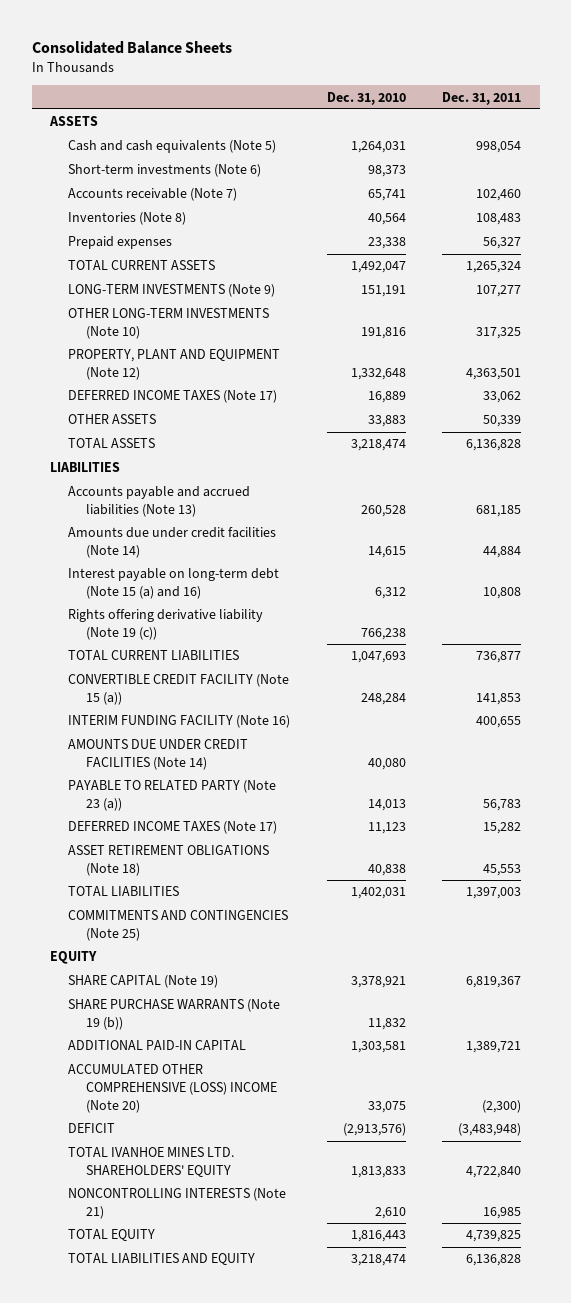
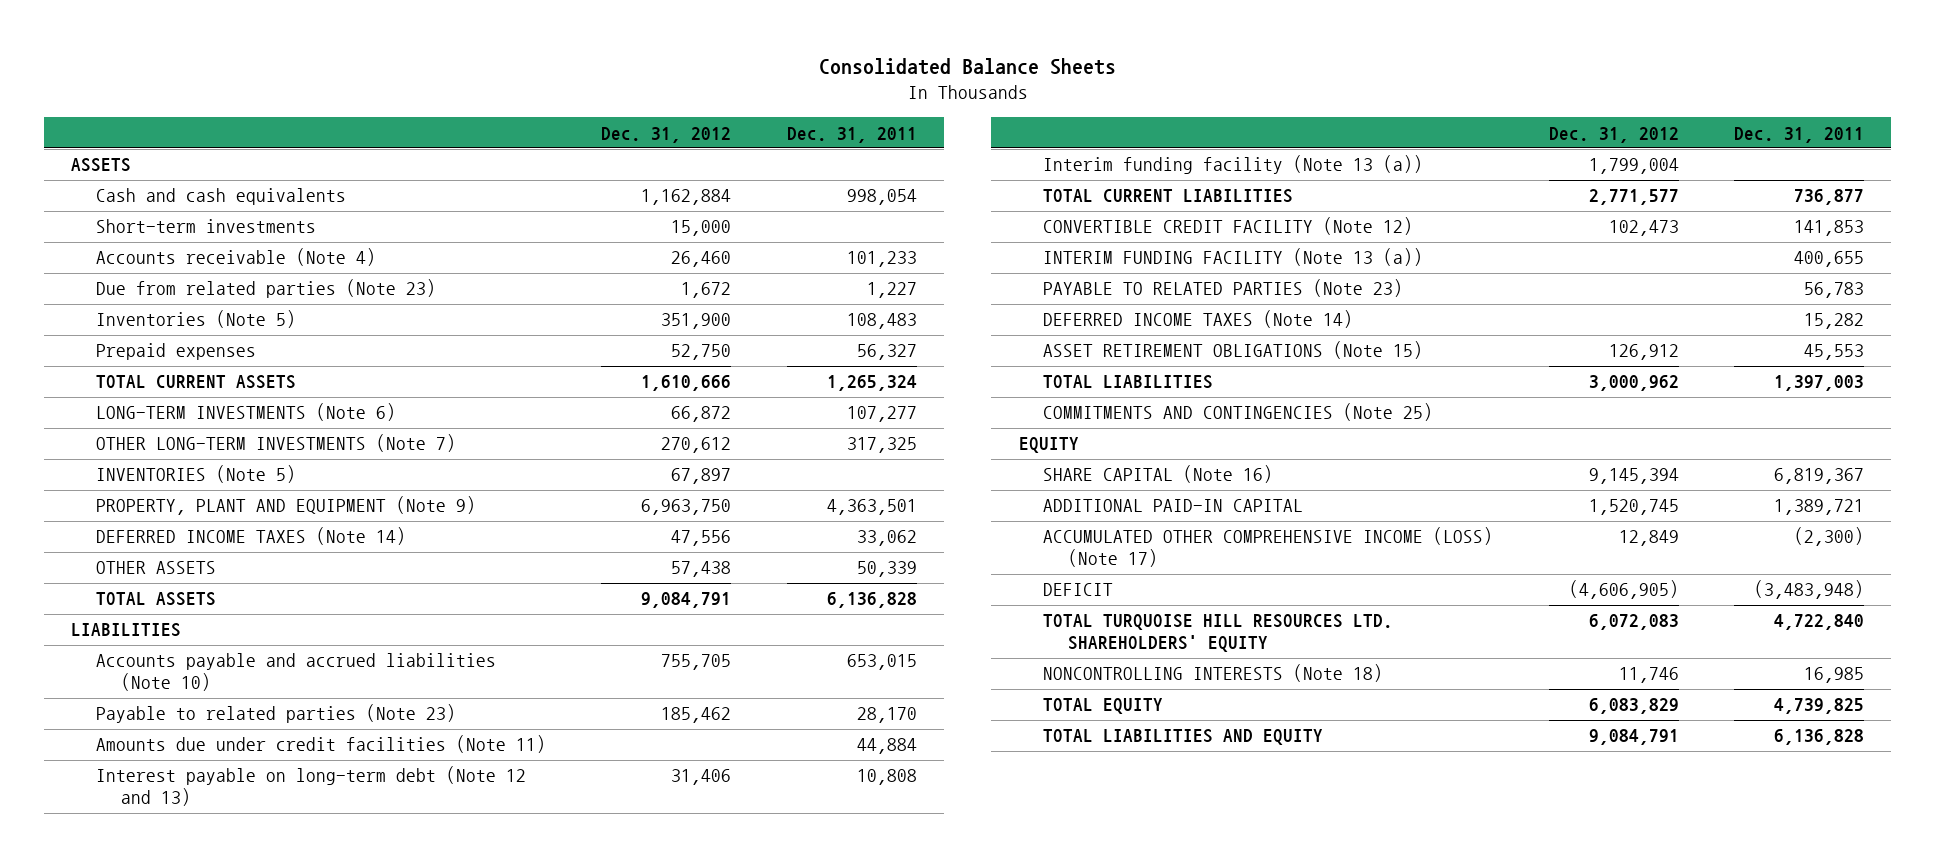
[326,91,406,105] Dec. 31, 2010 -> none
none -> [601,126,732,143] Dec. 31, 2012
[67,140,276,154] Cash and cash equivalents (Note 5) -> [96,188,347,206] Cash and cash equivalents
[67,164,261,178] Short-term investments (Note 6) -> [96,219,317,234] Short-term investments
[67,188,237,202] Accounts receivable (Note 7) -> [96,248,377,267] Accounts receivable (Note 4)
[476,189,522,202] 102,460 -> [846,251,917,268] 101,233
none -> [96,279,437,299] Due from related parties (Note 23)
[67,212,186,226] Inventories (Note 8) -> [96,310,297,329] Inventories (Note 5)
[67,284,275,298] LONG-TERM INVESTMENTS (Note 9) -> [96,403,397,422] LONG-TERM INVESTMENTS (Note 6)
[67,308,269,340] OTHER LONG-TERM INVESTMENTS (Note 10) -> [96,434,457,453] OTHER LONG-TERM INVESTMENTS (Note 7)
none -> [96,465,297,484] INVENTORIES (Note 5)
[67,349,280,381] PROPERTY, PLANT AND EQUIPMENT (Note 12) -> [96,496,477,516] PROPERTY, PLANT AND EQUIPMENT (Note 9)
[67,390,277,404] DEFERRED INCOME TAXES (Note 17) -> [96,527,407,546] DEFERRED INCOME TAXES (Note 14)
[67,609,263,641] Rights offering derivative liability (Note 19 (c)) -> none
[67,486,250,518] Accounts payable and accrued liabilities (Note 13) -> [96,653,497,692] Accounts payable and accrued liabilities (Note 10)
[476,505,522,518] 681,185 -> [846,654,917,671] 653,015
none -> [96,704,457,724] Payable to related parties (Note 23)
[67,527,276,559] Amounts due under credit facilities (Note 14) -> [96,735,547,754] Amounts due under credit facilities (Note 11)
[67,568,279,600] Interest payable on long-term debt (Note 15 (a) and 16) -> [96,766,527,807] Interest payable on long-term debt (Note 12 and 13)
none -> [1043,155,1424,175] Interim funding facility (Note 13 (a))
[67,739,248,771] AMOUNTS DUE UNDER CREDIT FACILITIES (Note 14) -> none
[67,674,289,706] CONVERTIBLE CREDIT FACILITY (Note 15 (a)) -> [1043,217,1414,236] CONVERTIBLE CREDIT FACILITY (Note 12)
[67,715,290,729] INTERIM FUNDING FACILITY (Note 16) -> [1043,248,1424,267] INTERIM FUNDING FACILITY (Note 13 (a))
[67,780,276,812] PAYABLE TO RELATED PARTY (Note 23 (a)) -> [1043,279,1404,298] PAYABLE TO RELATED PARTIES (Note 23)
[67,821,277,835] DEFERRED INCOME TAXES (Note 17) -> [1043,310,1354,329] DEFERRED INCOME TAXES (Note 14)
[67,845,269,877] ASSET RETIREMENT OBLIGATIONS (Note 18) -> [1043,341,1424,360] ASSET RETIREMENT OBLIGATIONS (Note 15)
[67,999,280,1031] SHARE PURCHASE WARRANTS (Note 19 (b)) -> none
[67,975,218,989] SHARE CAPITAL (Note 19) -> [1043,465,1274,484] SHARE CAPITAL (Note 16)
[67,1064,277,1113] ACCUMULATED OTHER COMPREHENSIVE (LOSS) INCOME (Note 20) -> [1043,527,1494,568] ACCUMULATED OTHER COMPREHENSIVE INCOME (LOSS) (Note 17)
[67,1147,234,1178] TOTAL IVANHOE MINES LTD. SHAREHOLDERS' EQUITY -> [1043,614,1394,653] TOTAL TURQUOISE HILL RESOURCES LTD. SHAREHOLDERS' EQUITY
[67,1188,286,1220] NONCONTROLLING INTERESTS (Note 21) -> [1043,664,1384,683] NONCONTROLLING INTERESTS (Note 18)

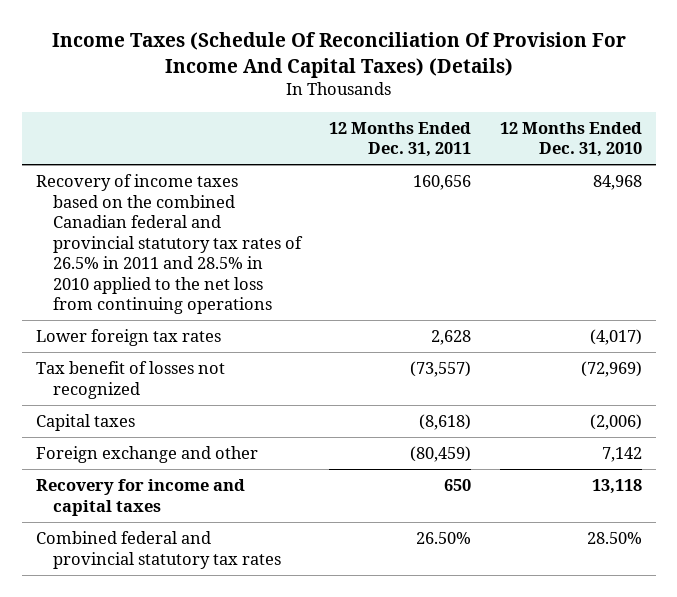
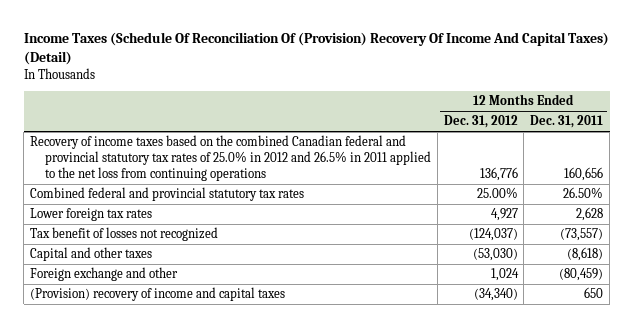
[51,32,626,78] Income Taxes (Schedule Of Reconciliation Of Provision For Income And Capital Taxes) (Details) -> [23,31,609,66] Income Taxes (Schedule Of Reconciliation Of (Provision) Recovery Of Income And Capital Taxes) (Detail)
[499,121,642,158] 12 Months Ended Dec. 31, 2010 -> none
none -> [443,115,518,129] Dec. 31, 2012
[35,174,303,315] Recovery of income taxes based on the combined Canadian federal and provincial statutory tax rates of 26.5% in 2011 and 28.5% in 2010 applied to the net loss from continuing operations -> [30,135,431,182] Recovery of income taxes based on the combined Canadian federal and provincial statutory tax rates of 25.0% in 2012 and 26.5% in 2011 applied to the net loss from continuing operations
[35,531,281,569] Combined federal and provincial statutory tax rates -> [30,187,305,202] Combined federal and provincial statutory tax rates
[35,414,135,432] Capital taxes -> [30,247,153,262] Capital and other taxes
[35,479,245,516] Recovery for income and capital taxes -> [30,287,286,302] (Provision) recovery of income and capital taxes

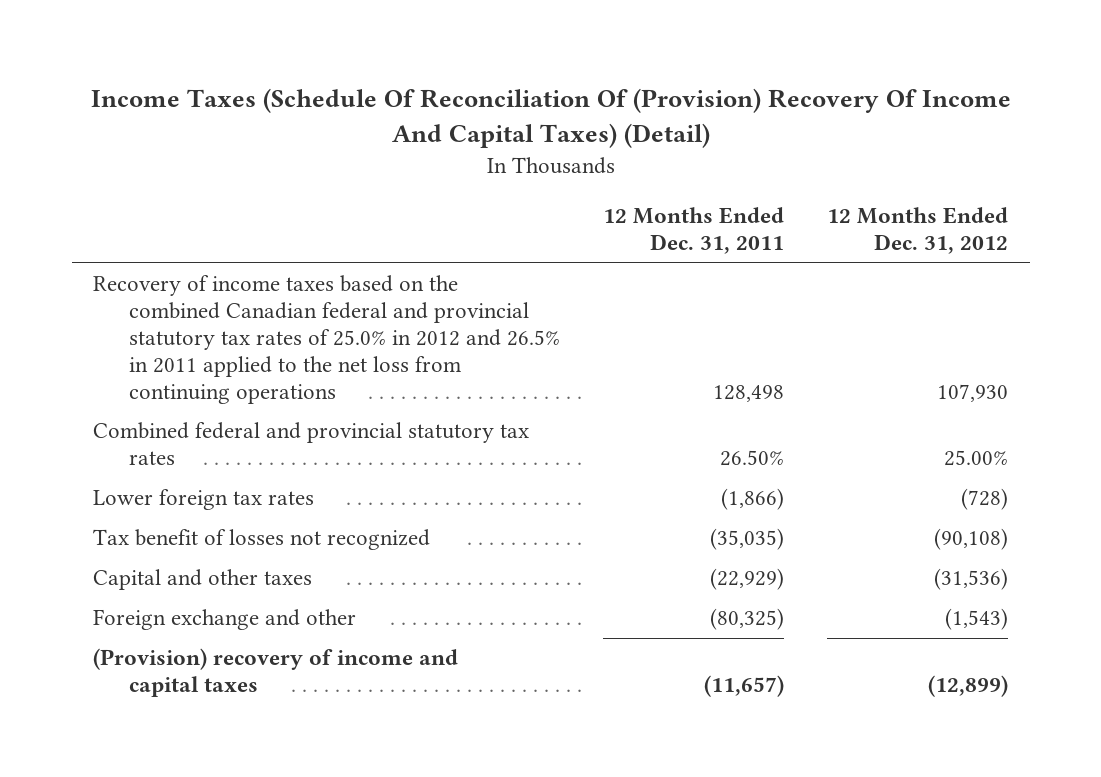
[479,167,518,182] 136,776 -> [937,383,1009,402] 107,930
[564,167,604,182] 160,656 -> [713,384,785,402] 128,498
[490,208,518,222] 4,927 -> [961,488,1009,511] (728)
[576,207,604,222] 2,628 -> [721,488,785,511] (1,866)
[468,228,518,242] (124,037) -> [934,528,1009,551] (90,108)
[560,228,604,242] (73,557) -> [710,528,785,551] (35,035)
[472,248,518,262] (53,030) -> [934,568,1009,591] (31,536)
[567,247,604,262] (8,618) -> [710,568,785,591] (22,929)
[490,268,519,282] 1,024 -> [945,608,1009,631] (1,543)
[559,268,604,282] (80,459) -> [710,608,785,631] (80,325)
[473,288,518,302] (34,340) -> [928,675,1009,698] (12,899)
[584,287,604,299] 650 -> [704,675,785,698] (11,657)

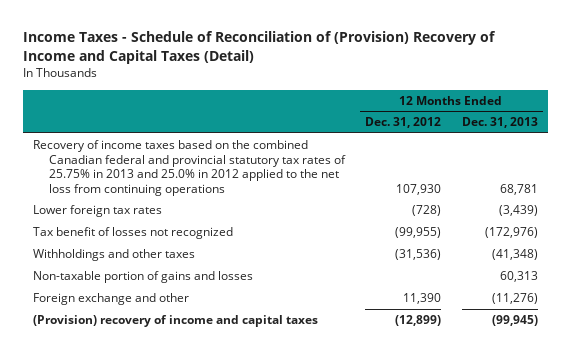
[90,88,1011,149] Income Taxes (Schedule Of Reconciliation Of (Provision) Recovery Of Income And Capital Taxes) (Detail) -> [23,31,497,64] Income Taxes - Schedule of Reconciliation of (Provision) Recovery of Income and Capital Taxes (Detail)
[603,207,785,255] 12 Months Ended Dec. 31, 2011 -> none
none -> [461,117,538,129] Dec. 31, 2013
[93,422,530,466] Combined federal and provincial statutory tax rates -> none
[93,275,561,404] Recovery of income taxes based on the combined Canadian federal and provincial statutory tax rates of 25.0% in 2012 and 26.5% in 2011 applied to the net loss from continuing operations -> [33,140,347,197] Recovery of income taxes based on the combined Canadian federal and provincial statutory tax rates of 25.75% in 2013 and 25.0% in 2012 applied to the net loss from continuing operations
[934,528,1009,551] (90,108) -> [395,227,442,239] (99,955)
[93,569,313,591] Capital and other taxes -> [33,249,196,262] Withholdings and other taxes
none -> [33,271,254,284] Non-taxable portion of gains and losses
[945,608,1009,631] (1,543) -> [403,293,442,305] 11,390

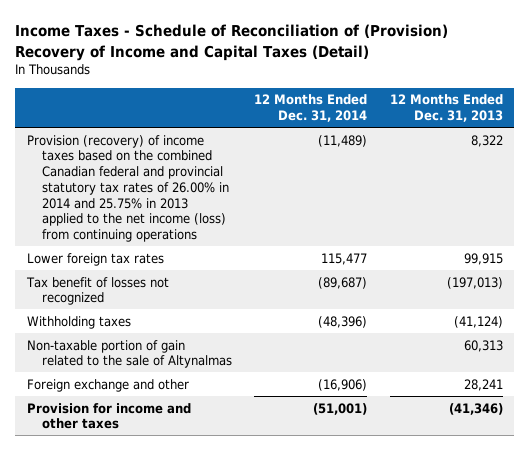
[365,117,442,129] Dec. 31, 2012 -> none
none -> [254,94,368,123] 12 Months Ended Dec. 31, 2014
[33,140,347,197] Recovery of income taxes based on the combined Canadian federal and provincial statutory tax rates of 25.75% in 2013 and 25.0% in 2012 applied to the net loss from continuing operations -> [26,134,230,242] Provision (recovery) of income taxes based on the combined Canadian federal and provincial statutory tax rates of 26.00% in 2014 and 25.75% in 2013 applied to the net income (loss) from continuing operations
[499,184,538,196] 68,781 -> [470,134,503,147] 8,322
[498,205,538,217] (3,439) -> [463,252,503,265] 99,915
[484,227,538,239] (172,976) -> [446,276,503,289] (197,013)
[33,249,196,262] Withholdings and other taxes -> [26,315,131,329] Withholding taxes
[491,249,538,261] (41,348) -> [453,315,503,328] (41,124)
[33,271,254,284] Non-taxable portion of gains and losses -> [26,339,233,369] Non-taxable portion of gain related to the sale of Altynalmas
[491,293,538,305] (11,276) -> [463,378,503,391] 28,241
[33,315,319,328] (Provision) recovery of income and capital taxes -> [26,402,191,430] Provision for income and other taxes
[491,315,538,327] (99,945) -> [448,402,503,415] (41,346)

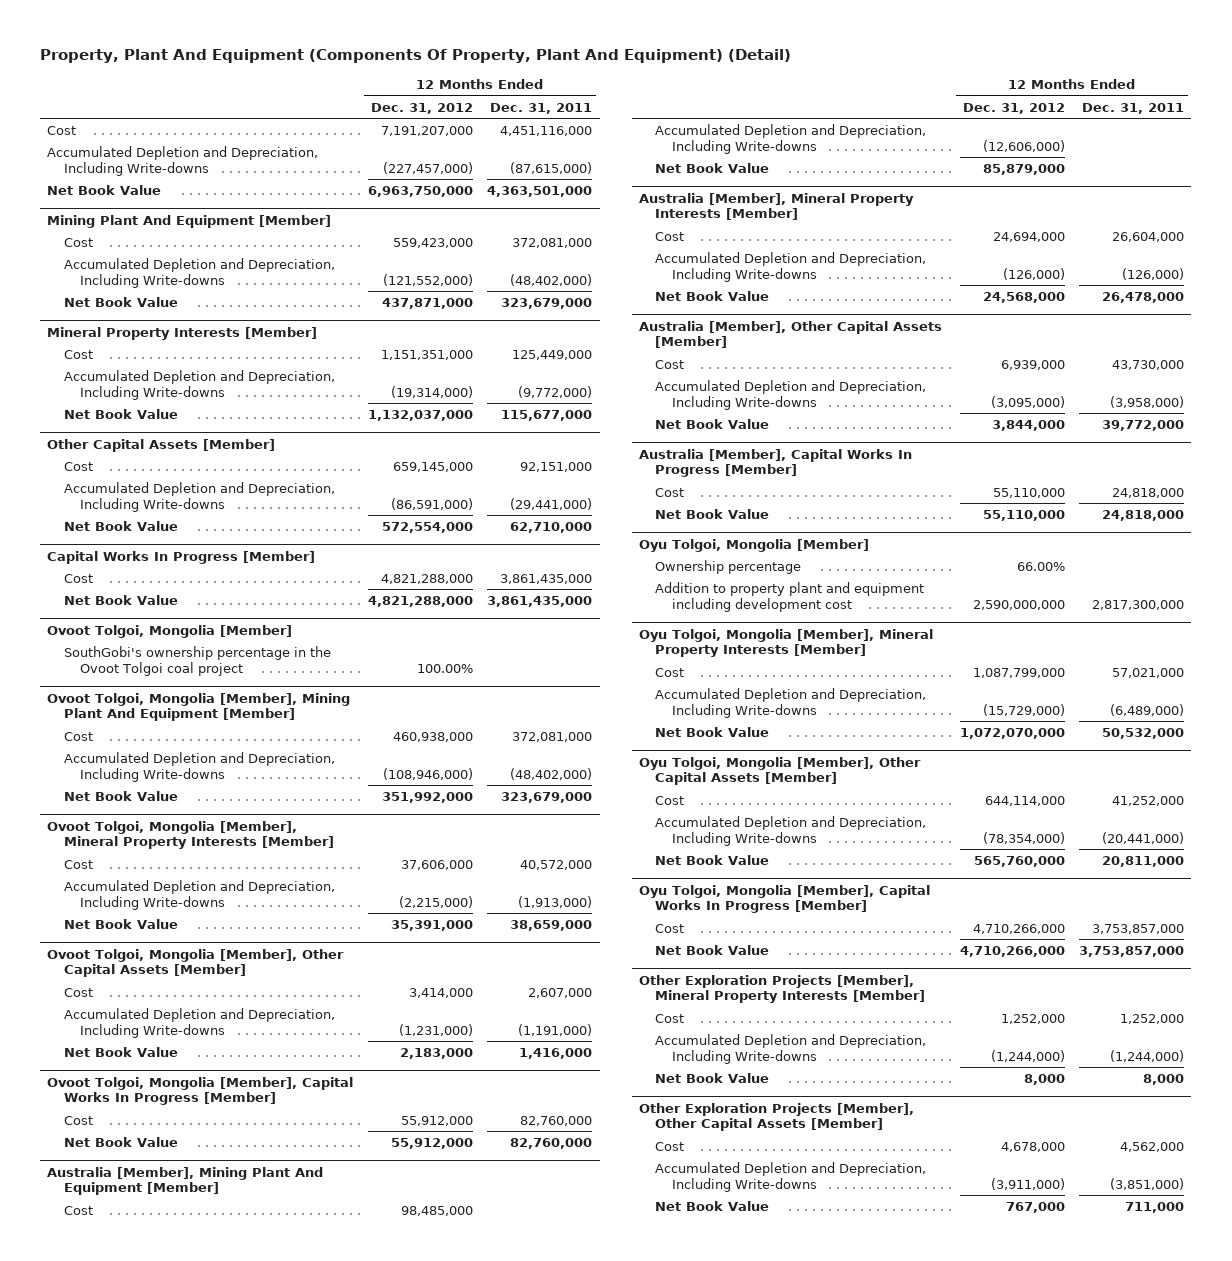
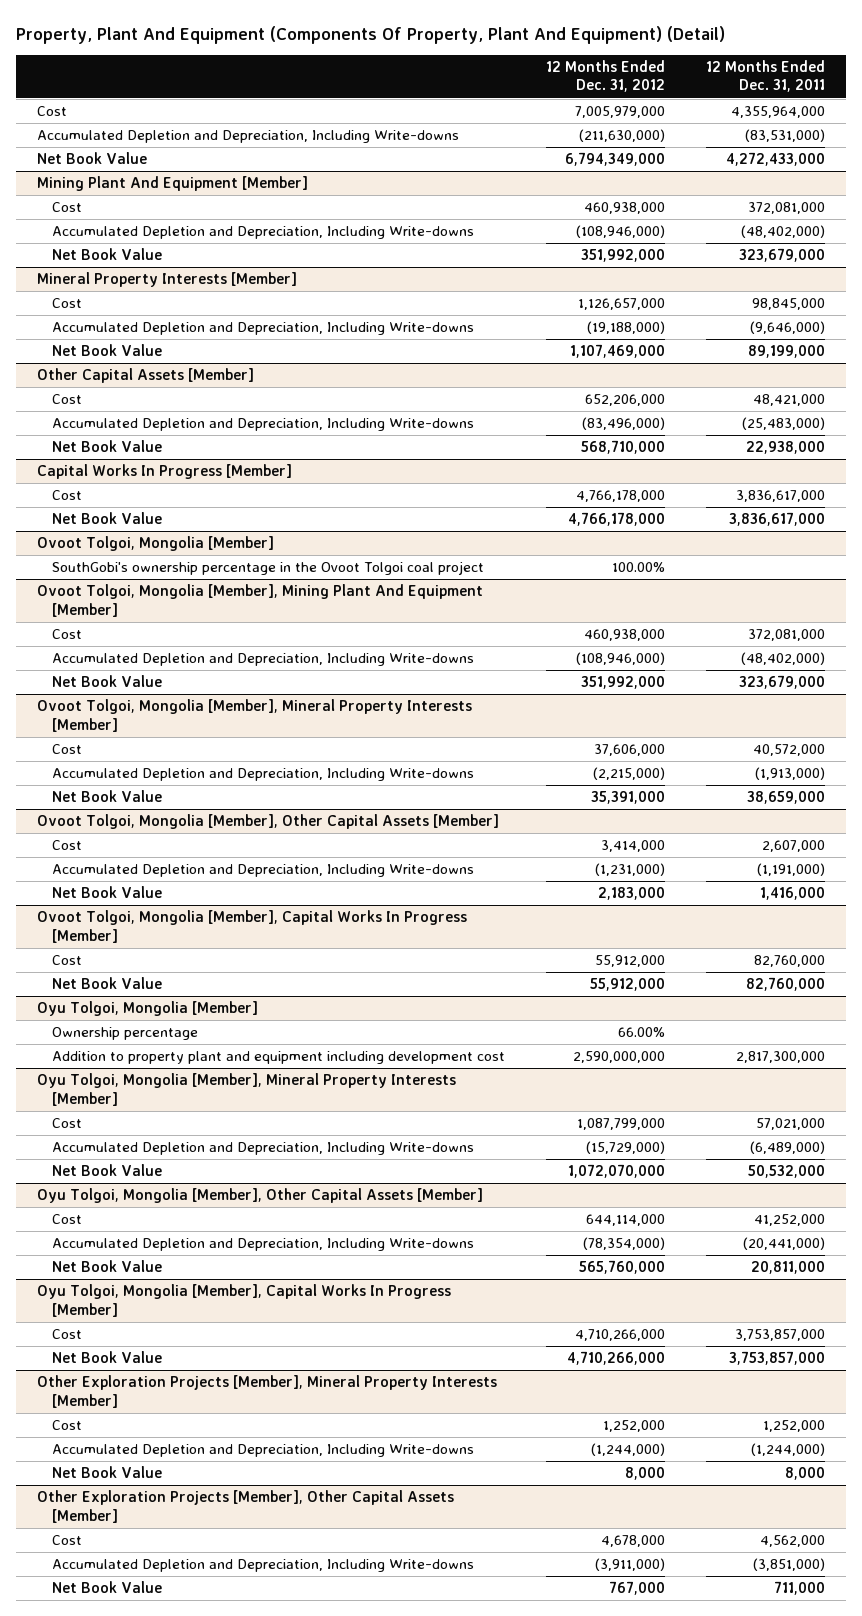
[380,125,473,136] 7,191,207,000 -> [574,106,665,119] 7,005,979,000
[500,125,593,136] 4,451,116,000 -> [731,106,826,119] 4,355,964,000
[382,161,473,174] (227,457,000) -> [578,129,665,143] (211,630,000)
[510,161,593,174] (87,615,000) -> [745,129,826,143] (83,531,000)
[367,185,473,197] 6,963,750,000 -> [564,152,665,167] 6,794,349,000
[487,185,593,197] 4,363,501,000 -> [726,152,826,167] 4,272,433,000
[392,237,473,248] 559,423,000 -> [583,202,665,215] 460,938,000
[382,273,473,286] (121,552,000) -> [575,225,665,239] (108,946,000)
[381,297,473,309] 437,871,000 -> [580,249,665,263] 351,992,000
[380,349,473,360] 1,151,351,000 -> [577,298,665,311] 1,126,657,000
[512,349,593,360] 125,449,000 -> [752,298,826,311] 98,845,000
[390,385,473,398] (19,314,000) -> [586,321,665,335] (19,188,000)
[518,385,593,398] (9,772,000) -> [750,321,826,335] (9,646,000)
[367,409,473,421] 1,132,037,000 -> [569,344,665,359] 1,107,469,000
[501,409,593,421] 115,677,000 -> [748,345,826,359] 89,199,000
[392,461,473,472] 659,145,000 -> [584,394,665,407] 652,206,000
[520,461,593,472] 92,151,000 -> [753,394,826,407] 48,421,000
[390,497,473,510] (86,591,000) -> [581,417,665,431] (83,496,000)
[510,497,593,510] (29,441,000) -> [742,417,826,431] (25,483,000)
[381,521,473,533] 572,554,000 -> [580,440,665,455] 568,710,000
[510,521,593,533] 62,710,000 -> [746,441,826,455] 22,938,000
[380,573,473,584] 4,821,288,000 -> [575,490,665,503] 4,766,178,000
[500,573,593,584] 3,861,435,000 -> [736,490,826,503] 3,836,617,000
[367,595,473,607] 4,821,288,000 -> [567,512,665,527] 4,766,178,000
[487,595,593,607] 3,861,435,000 -> [729,512,826,527] 3,836,617,000
[47,1166,324,1196] Australia [Member], Mining Plant And Equipment [Member] -> none
[63,1205,93,1215] Cost -> none
[655,123,927,154] Accumulated Depletion and Depreciation, Including Write-downs -> none
[655,162,770,173] Net Book Value -> none
[639,192,915,221] Australia [Member], Mineral Property Interests [Member] -> none
[655,231,685,241] Cost -> none
[655,251,927,282] Accumulated Depletion and Depreciation, Including Write-downs -> none
[655,290,770,301] Net Book Value -> none
[639,320,943,349] Australia [Member], Other Capital Assets [Member] -> none
[655,359,685,369] Cost -> none
[655,379,927,410] Accumulated Depletion and Depreciation, Including Write-downs -> none
[655,418,770,429] Net Book Value -> none
[639,448,913,478] Australia [Member], Capital Works In Progress [Member] -> none
[655,487,685,497] Cost -> none
[655,508,770,519] Net Book Value -> none

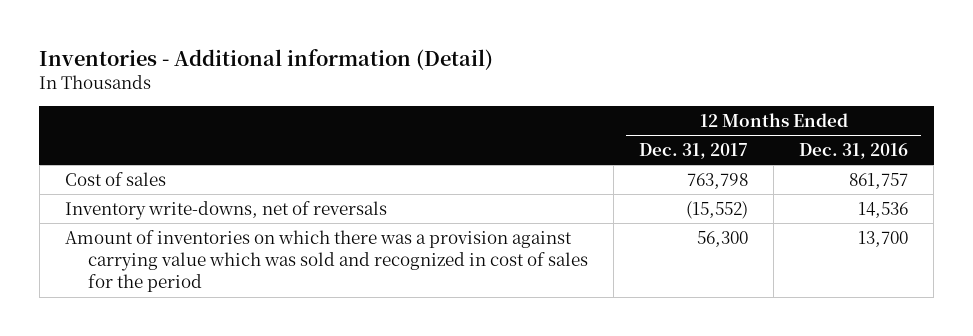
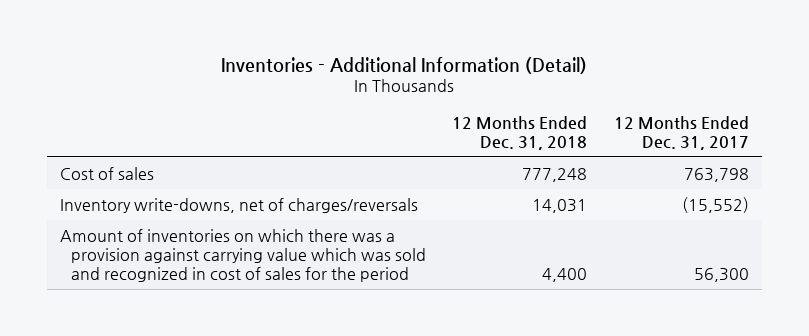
[39,48,494,70] Inventories - Additional information (Detail) -> [221,56,588,74] Inventories - Additional Information (Detail)
[799,143,909,160] Dec. 31, 2016 -> none
none -> [452,115,588,150] 12 Months Ended Dec. 31, 2018
[64,200,387,220] Inventory write-downs, net of reversals -> [59,197,418,213] Inventory write-downs, net of charges/reversals

